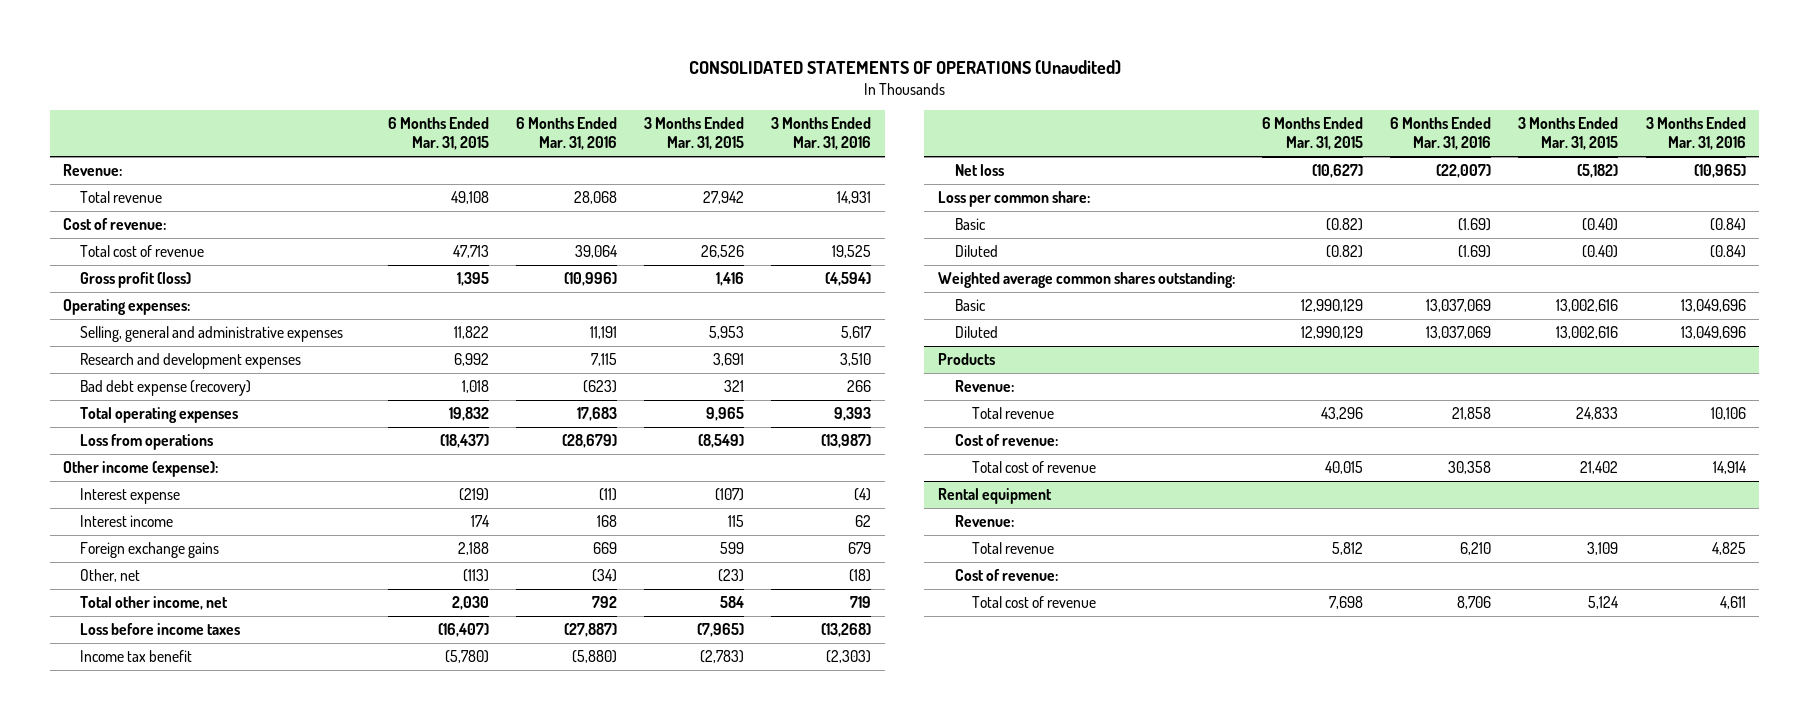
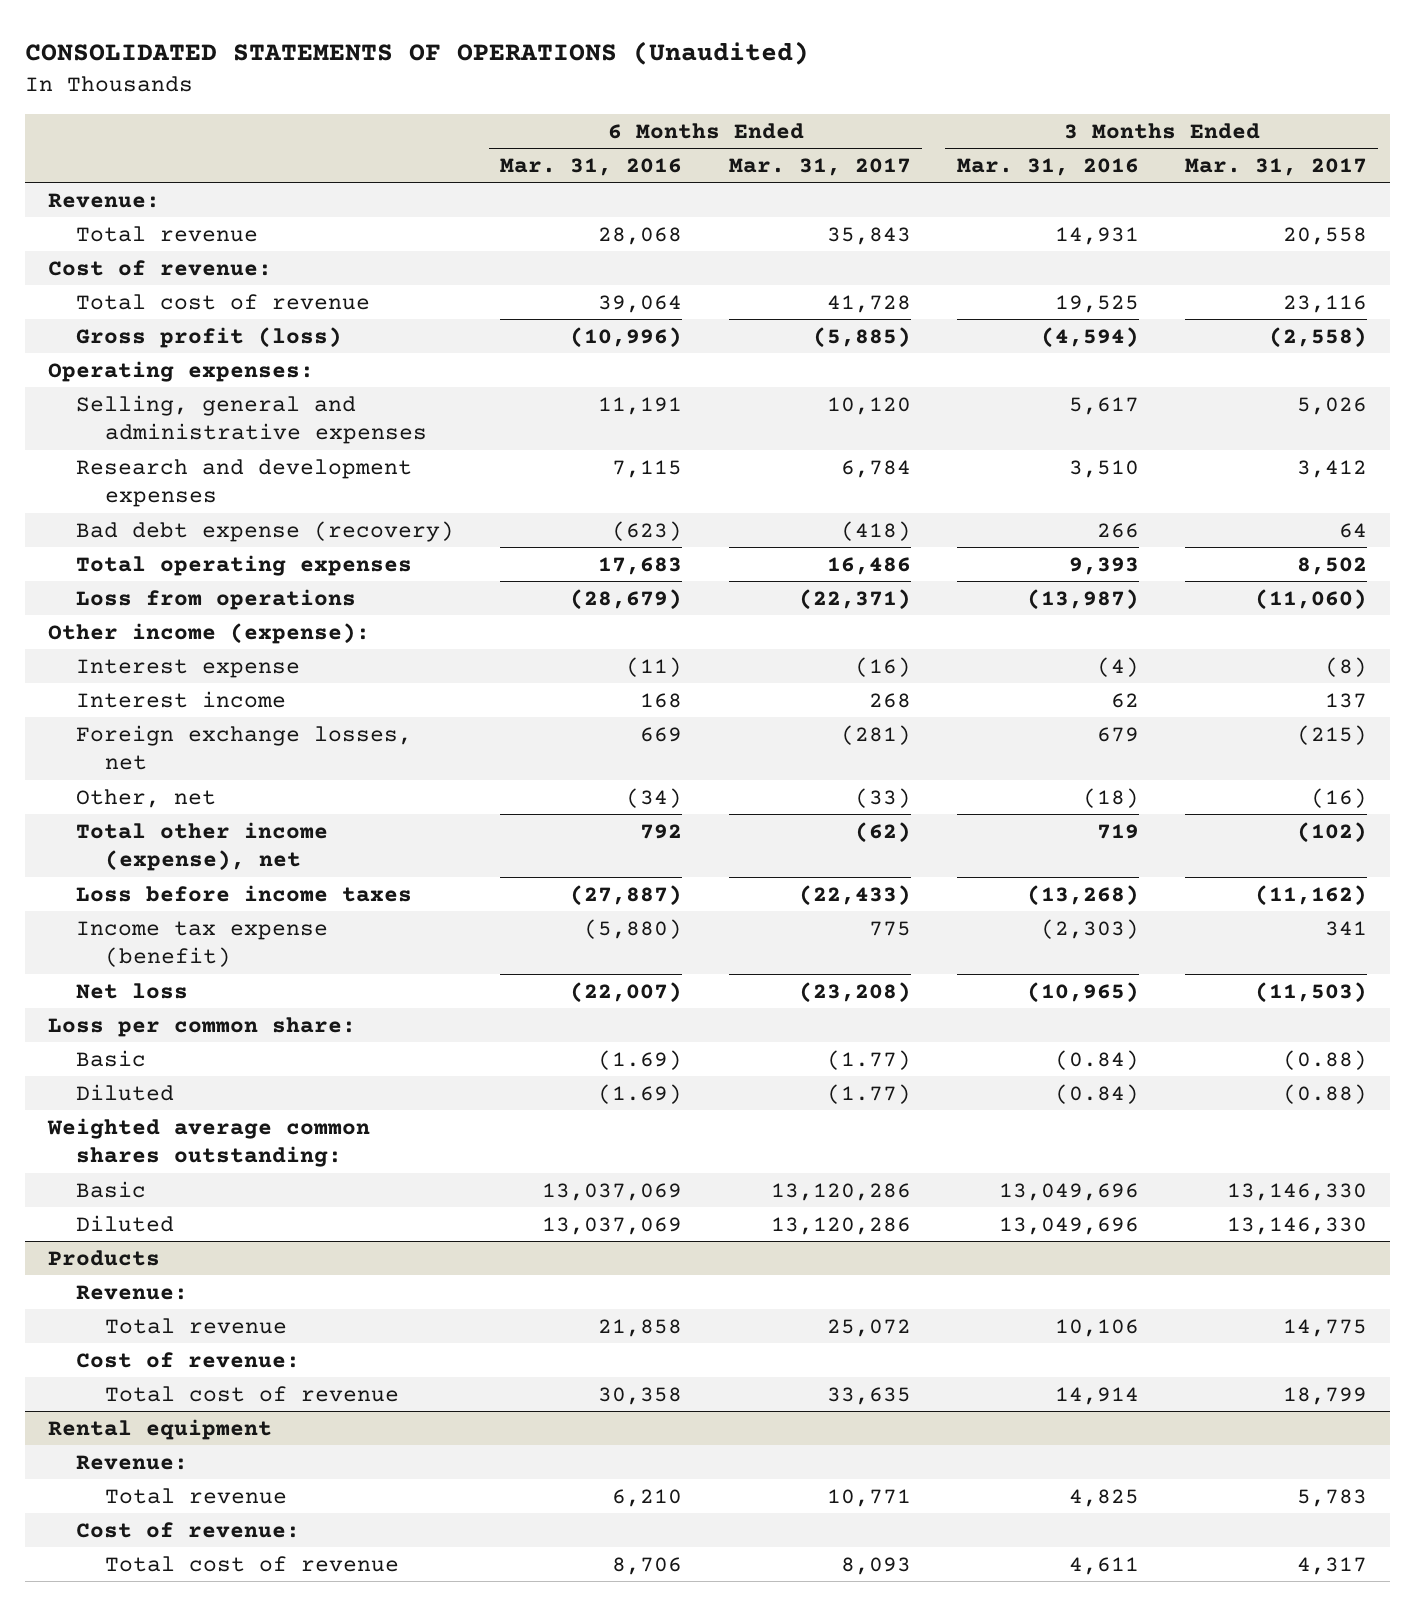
[387,117,489,151] 6 Months Ended Mar. 31, 2015 -> none
[644,117,745,151] 3 Months Ended Mar. 31, 2015 -> none
none -> [728,157,911,176] Mar. 31, 2017
none -> [1184,157,1367,176] Mar. 31, 2017
[80,542,220,559] Foreign exchange gains -> [76,724,413,771] Foreign exchange losses, net
[80,596,229,611] Total other income, net -> [76,821,329,872] Total other income (expense), net
[80,650,193,663] Income tax benefit -> [76,920,329,968] Income tax expense (benefit)

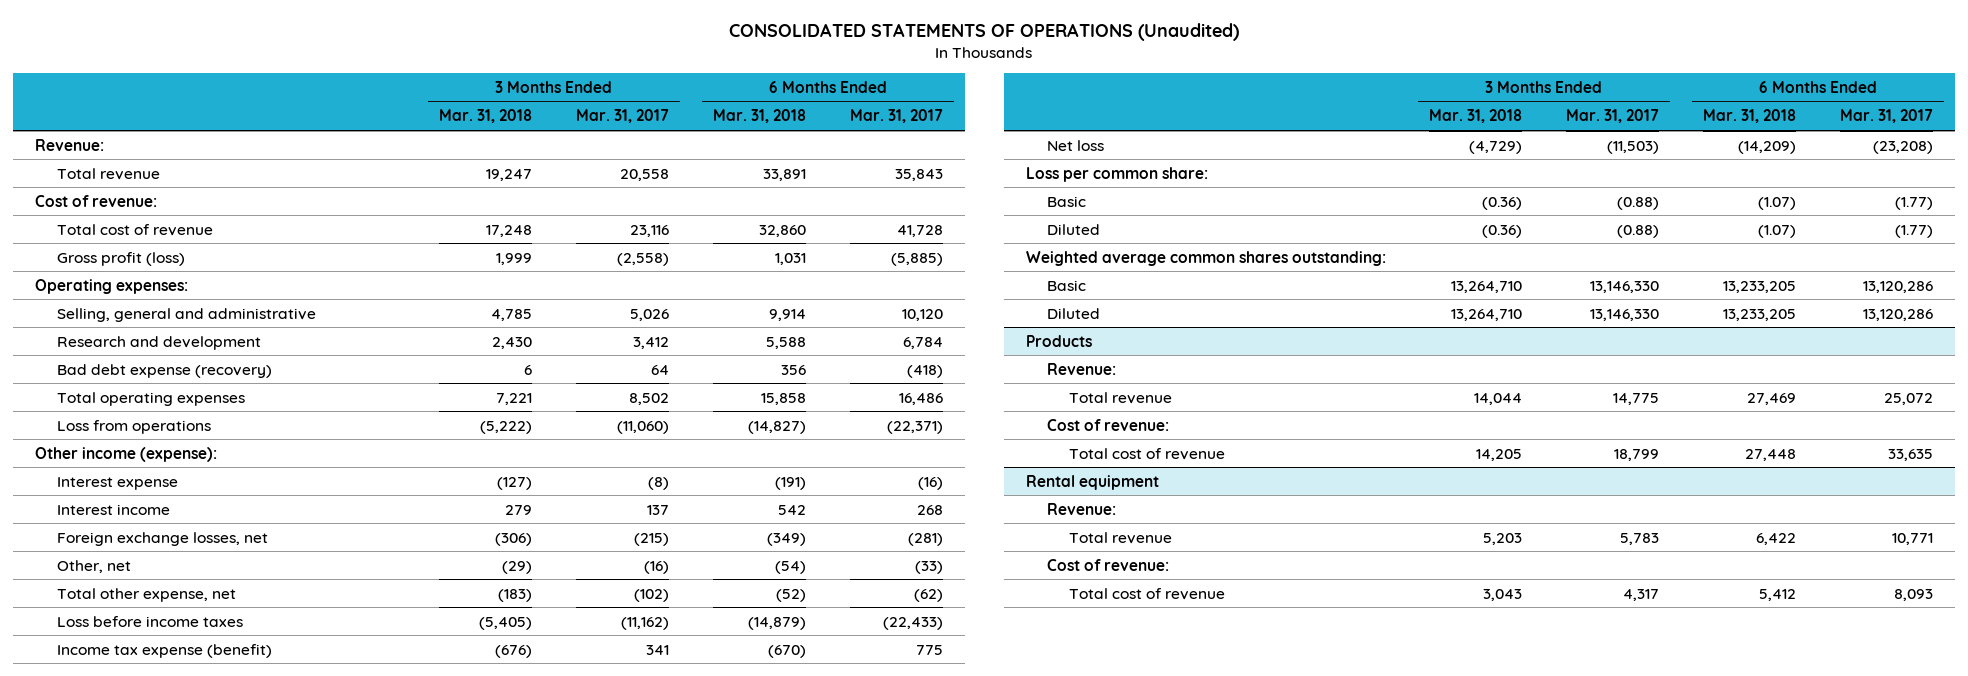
[500,157,683,176] Mar. 31, 2016 -> none
[956,157,1139,176] Mar. 31, 2016 -> none
none -> [438,109,532,124] Mar. 31, 2018
none -> [712,109,806,124] Mar. 31, 2018
[76,394,428,445] Selling, general and administrative expenses -> [56,307,316,322] Selling, general and administrative
[76,458,413,508] Research and development expenses -> [56,335,261,350] Research and development
[76,821,329,872] Total other income (expense), net -> [56,587,236,602] Total other expense, net

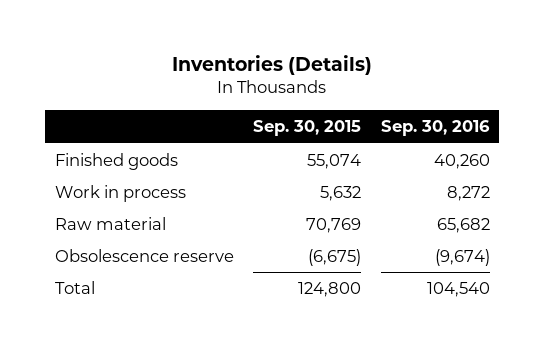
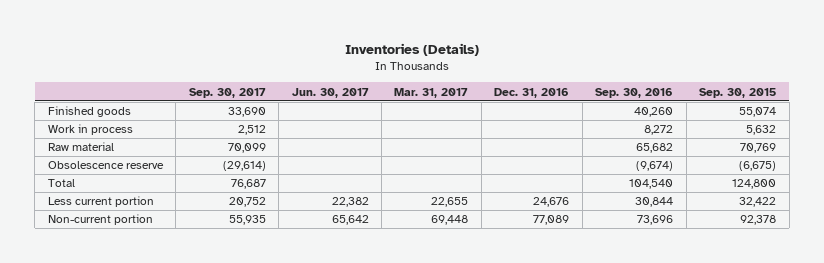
none -> [188,87,266,98] Sep. 30, 2017
none -> [291,87,369,98] Jun. 30, 2017
none -> [394,87,469,98] Mar. 31, 2017
none -> [494,87,570,98] Dec. 31, 2016
none -> [47,196,154,208] Less current portion
none -> [47,214,153,226] Non-current portion

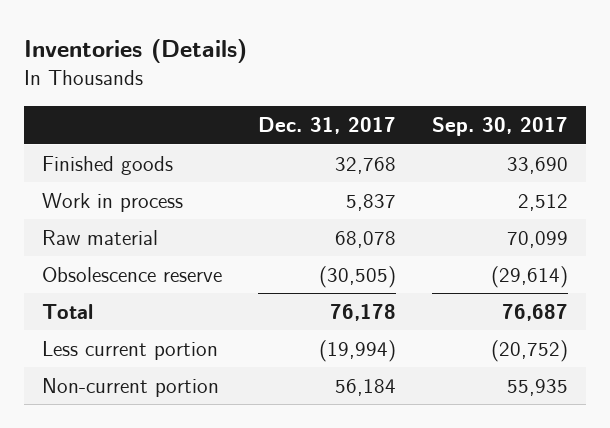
[291,87,369,98] Jun. 30, 2017 -> none
[394,87,469,98] Mar. 31, 2017 -> none
[494,87,570,98] Dec. 31, 2016 -> none
[595,87,674,98] Sep. 30, 2016 -> none
[699,87,777,98] Sep. 30, 2015 -> none
none -> [258,117,397,135] Dec. 31, 2017
[228,197,266,208] 20,752 -> [491,340,569,363] (20,752)

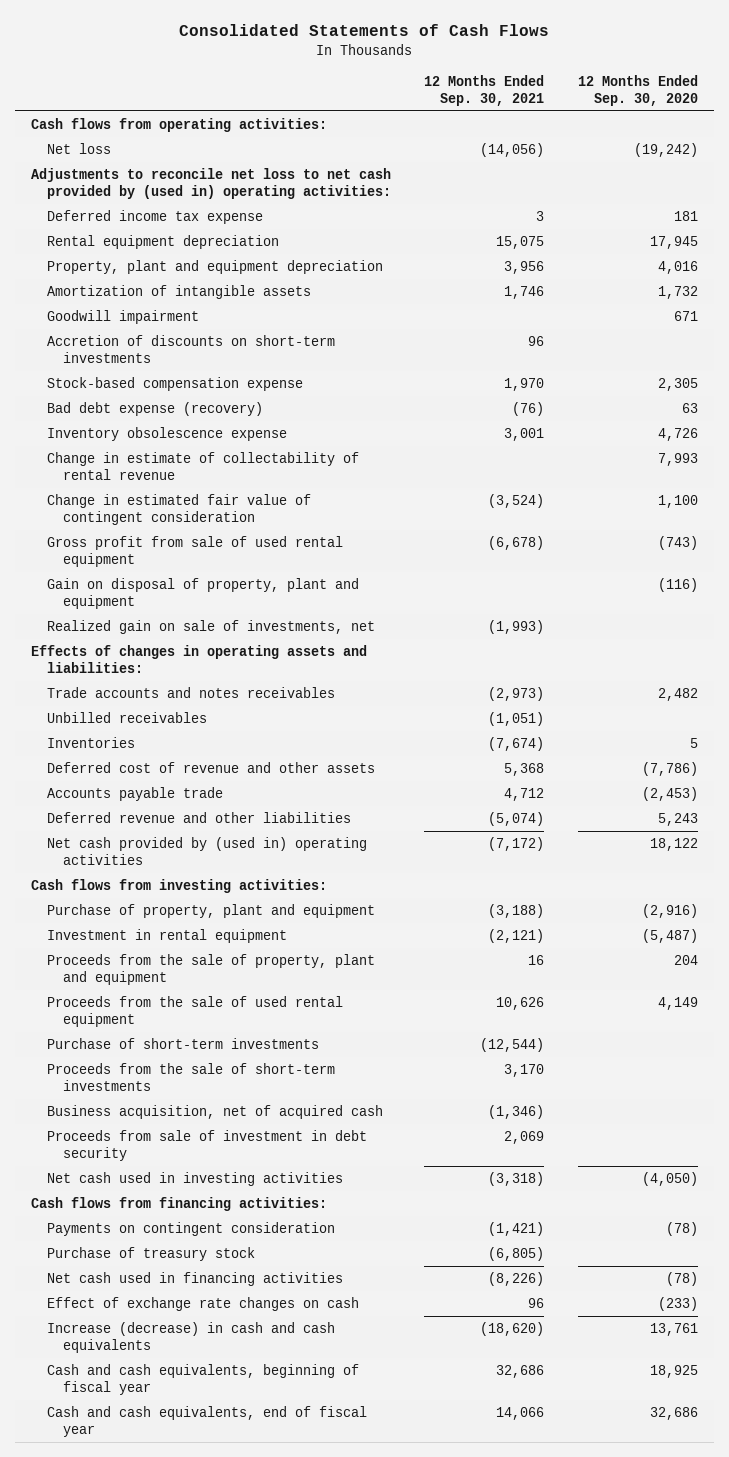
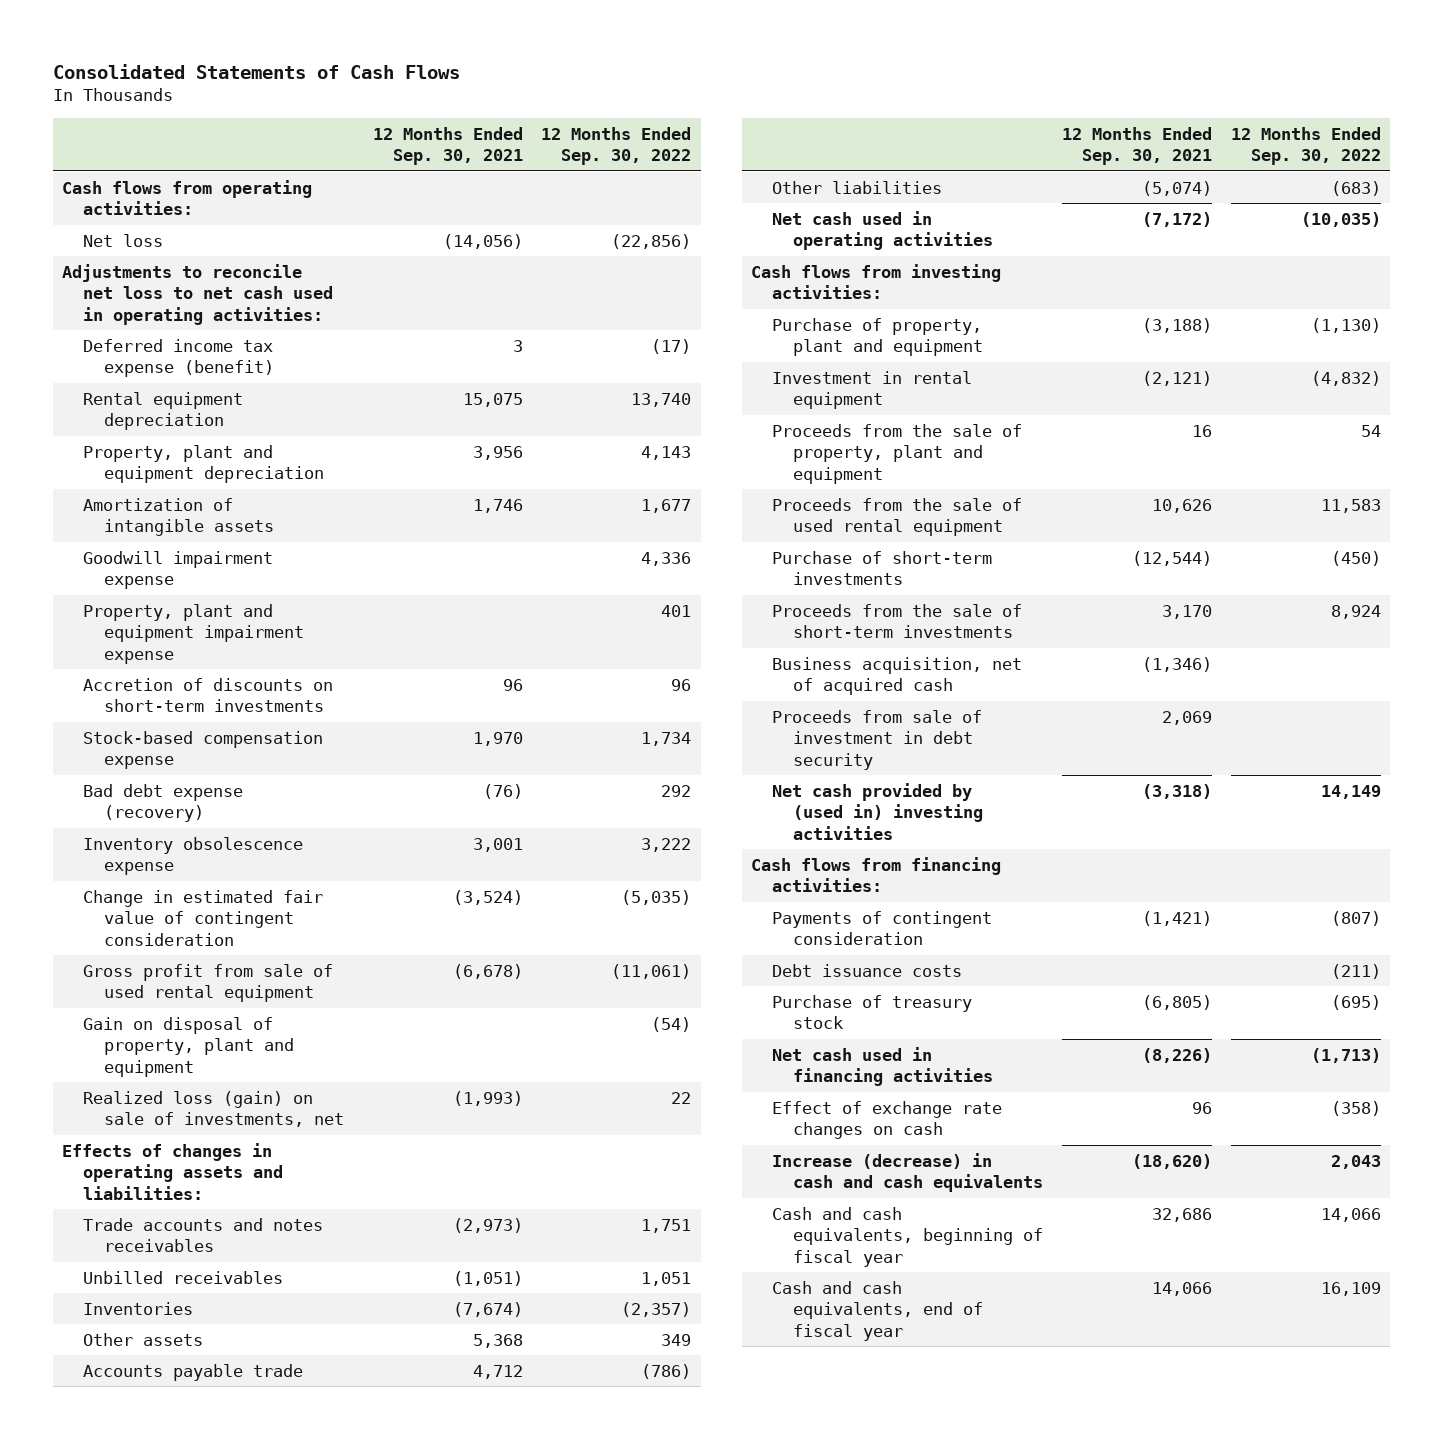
[577,74,698,106] 12 Months Ended Sep. 30, 2020 -> none
none -> [541,126,692,166] 12 Months Ended Sep. 30, 2022
[31,168,392,200] Adjustments to reconcile net loss to net cash provided by (used in) operating activities: -> [62,263,334,325] Adjustments to reconcile net loss to net cash used in operating activities:
[47,210,264,225] Deferred income tax expense -> [83,338,275,378] Deferred income tax expense (benefit)
[47,310,200,325] Goodwill impairment -> [83,550,274,590] Goodwill impairment expense
none -> [83,603,305,664] Property, plant and equipment impairment expense
[47,452,360,481] Change in estimate of collectability of rental revenue -> none
[47,620,376,635] Realized gain on sale of investments, net -> [83,1090,345,1128] Realized loss (gain) on sale of investments, net
[47,762,376,774] Deferred cost of revenue and other assets -> [83,1332,204,1346] Other assets
[47,812,352,824] Deferred revenue and other liabilities -> [772,180,943,194] Other liabilities
[47,837,368,866] Net cash provided by (used in) operating activities -> [772,210,994,251] Net cash used in operating activities
[47,1172,344,1187] Net cash used in investing activities -> [772,782,984,840] Net cash provided by (used in) investing activities
[47,1222,336,1237] Payments on contingent consideration -> [772,910,993,946] Payments of contingent consideration
none -> [772,963,963,977] Debt issuance costs

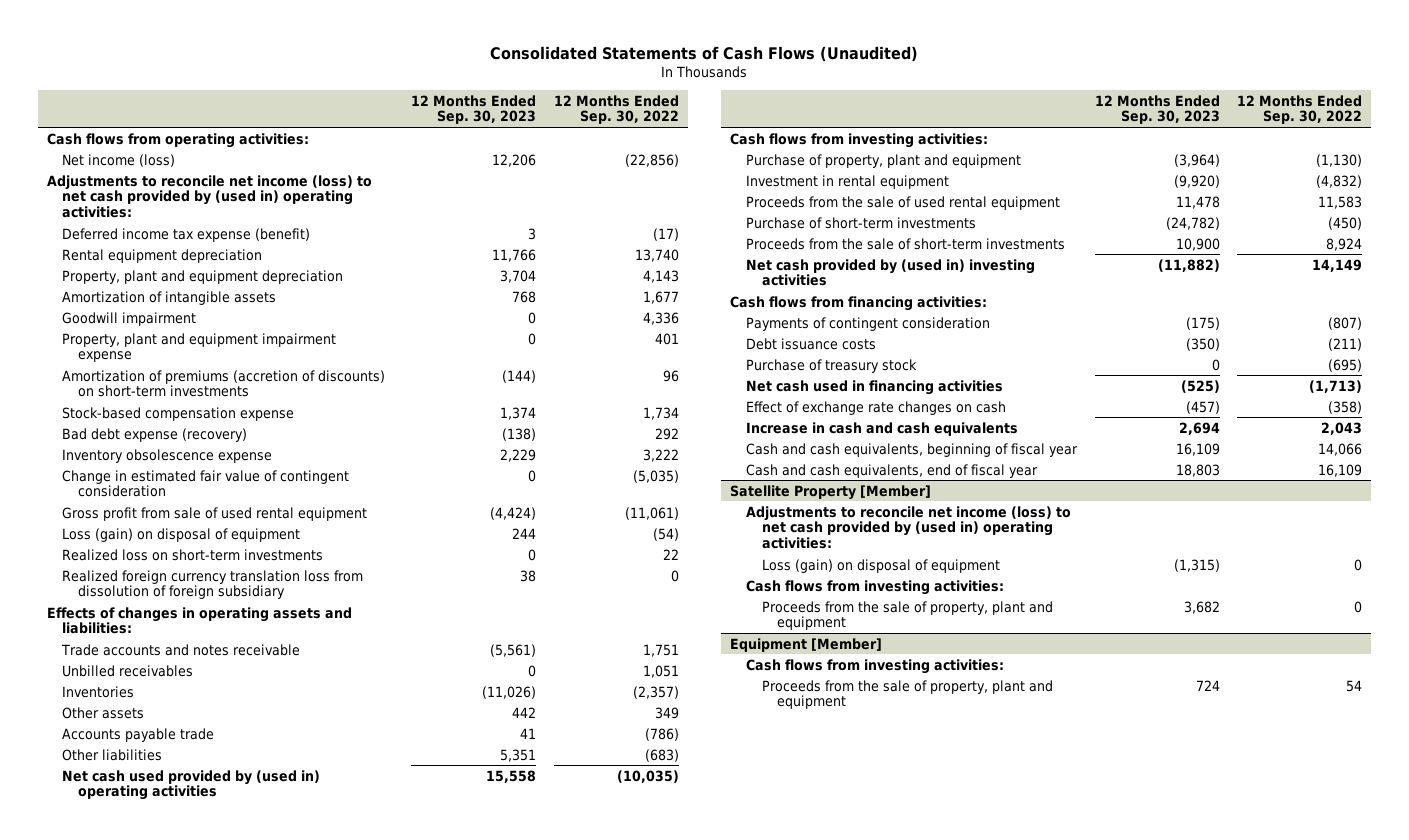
[52,63,460,79] Consolidated Statements of Cash Flows -> [490,45,919,62] Consolidated Statements of Cash Flows (Unaudited)
[372,126,523,166] 12 Months Ended Sep. 30, 2021 -> none
none -> [411,94,537,125] 12 Months Ended Sep. 30, 2023
[83,233,164,247] Net loss -> [62,153,176,167] Net income (loss)
[62,263,334,325] Adjustments to reconcile net loss to net cash used in operating activities: -> [46,174,372,218] Adjustments to reconcile net income (loss) to net cash provided by (used in) operating activities:
[83,550,274,590] Goodwill impairment expense -> [62,311,197,326] Goodwill impairment
[83,677,334,713] Accretion of discounts on short-term investments -> [62,369,386,398] Amortization of premiums (accretion of discounts) on short-term investments
[83,1016,295,1077] Gain on disposal of property, plant and equipment -> [62,527,301,542] Loss (gain) on disposal of equipment
[83,1090,345,1128] Realized loss (gain) on sale of investments, net -> [62,548,324,561] Realized loss on short-term investments
none -> [62,569,364,600] Realized foreign currency translation loss from dissolution of foreign subsidiary
[83,1217,324,1253] Trade accounts and notes receivables -> [61,643,301,656] Trade accounts and notes receivable
[772,210,994,251] Net cash used in operating activities -> [62,769,321,801] Net cash used provided by (used in) operating activities
[772,423,1023,484] Proceeds from the sale of property, plant and equipment -> none
[772,656,1023,696] Business acquisition, net of acquired cash -> none
[772,709,983,770] Proceeds from sale of investment in debt security -> none
[772,1152,1044,1193] Increase (decrease) in cash and cash equivalents -> [745,421,1018,436] Increase in cash and cash equivalents
none -> [730,484,932,500] Satellite Property [Member]
none -> [745,505,1071,549] Adjustments to reconcile net income (loss) to net cash provided by (used in) operating activities:
none -> [761,558,1000,573] Loss (gain) on disposal of equipment
none -> [745,579,1004,595] Cash flows from investing activities:
none -> [761,600,1053,631] Proceeds from the sale of property, plant and equipment
none -> [730,637,883,652] Equipment [Member]
none -> [745,658,1004,674] Cash flows from investing activities:
none -> [761,679,1053,710] Proceeds from the sale of property, plant and equipment

